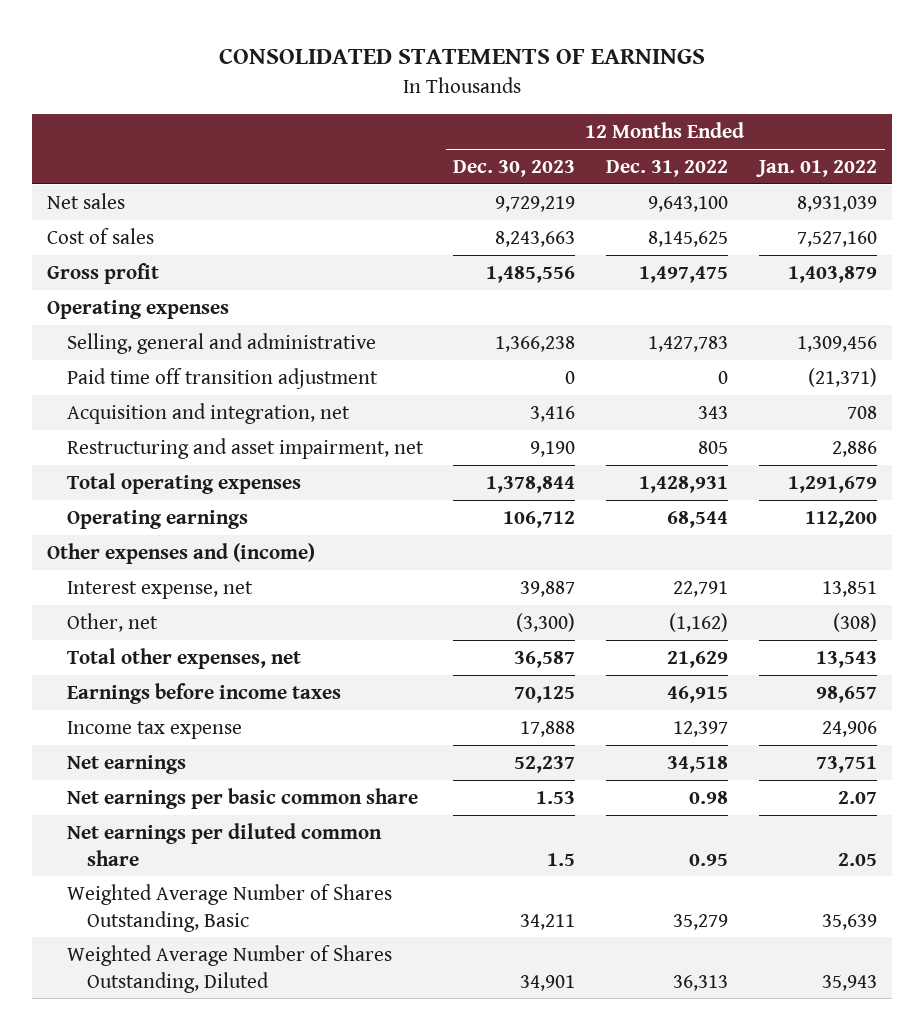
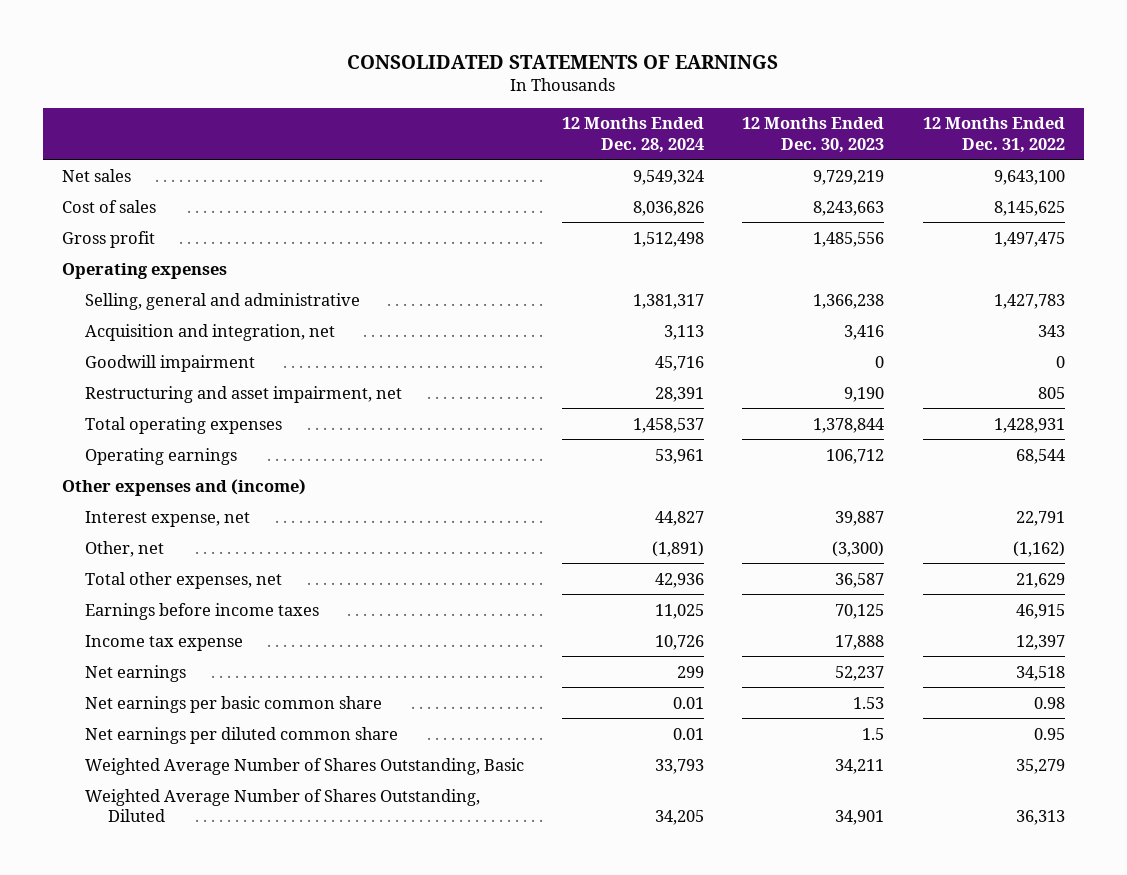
[755,159,877,177] Jan. 01, 2022 -> none
none -> [562,117,705,153] 12 Months Ended Dec. 28, 2024
[66,367,378,389] Paid time off transition adjustment -> none
none -> [85,354,256,372] Goodwill impairment

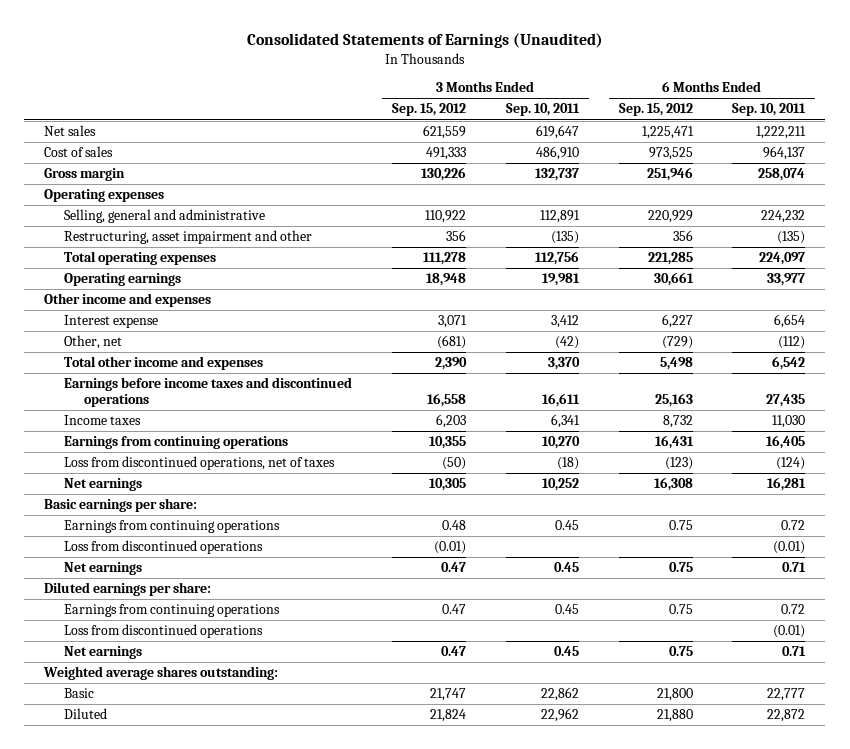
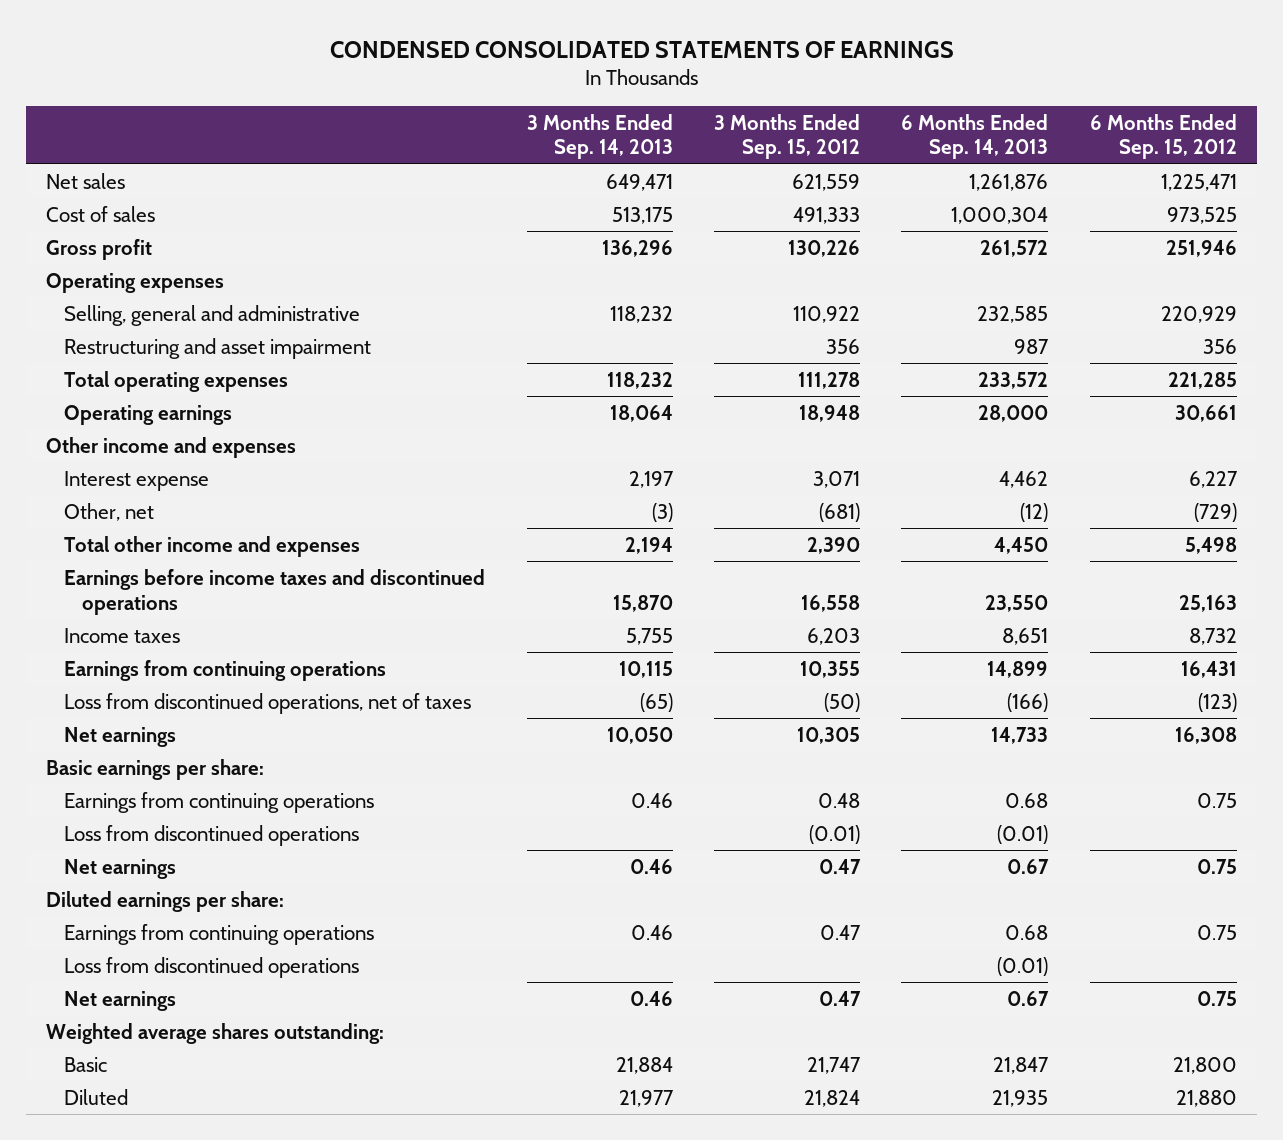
[246,33,603,49] Consolidated Statements of Earnings (Unaudited) -> [329,40,954,58] CONDENSED CONSOLIDATED STATEMENTS OF EARNINGS
[505,103,580,117] Sep. 10, 2011 -> none
[732,103,807,117] Sep. 10, 2011 -> none
none -> [526,113,673,160] 3 Months Ended Sep. 14, 2013
none -> [901,113,1049,160] 6 Months Ended Sep. 14, 2013
[44,168,126,182] Gross margin -> [46,238,153,260] Gross profit
[63,230,312,245] Restructuring, asset impairment and other -> [64,337,372,359] Restructuring and asset impairment

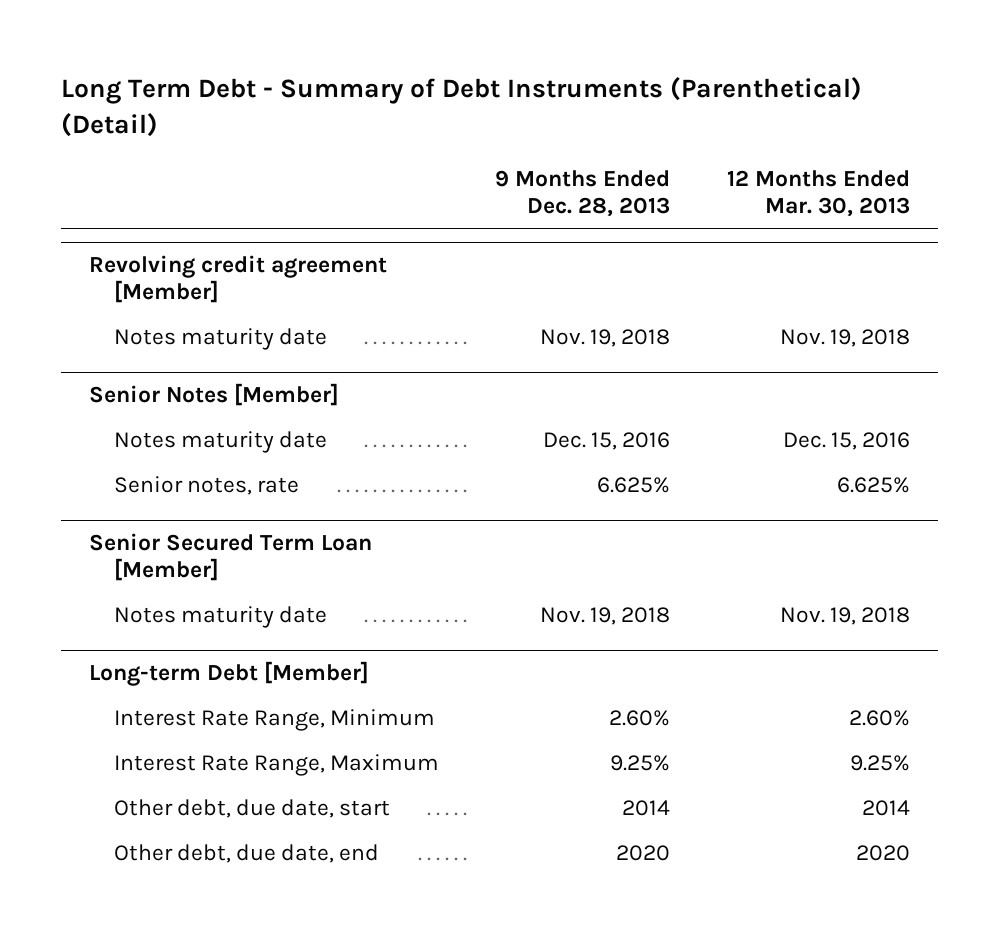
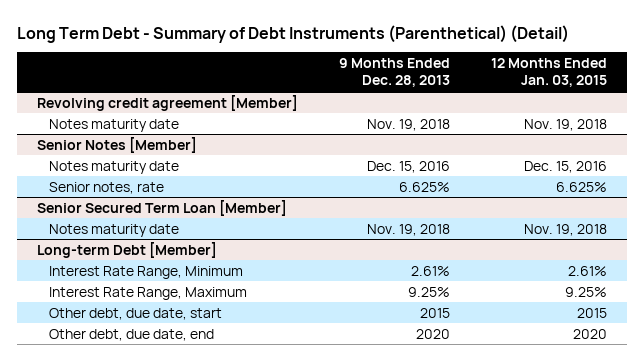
[726,170,910,218] 12 Months Ended Mar. 30, 2013 -> none
none -> [490,58,607,88] 12 Months Ended Jan. 03, 2015
[609,709,671,726] 2.60% -> [410,265,450,276] 2.61%
[622,799,671,816] 2014 -> [419,307,450,318] 2015

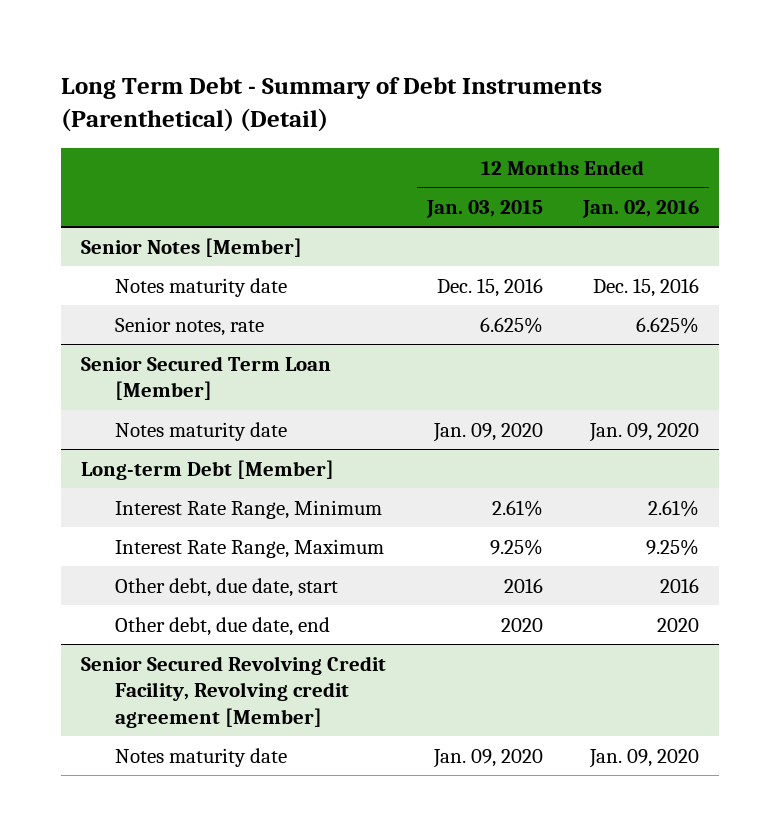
[338,58,450,88] 9 Months Ended Dec. 28, 2013 -> none
none -> [581,199,699,218] Jan. 02, 2016
[37,94,299,111] Revolving credit agreement [Member] -> none
[48,118,179,132] Notes maturity date -> none
[523,223,607,236] Nov. 19, 2018 -> [432,422,543,442] Jan. 09, 2020
[576,307,607,318] 2015 -> [503,577,543,593] 2016
none -> [81,655,387,728] Senior Secured Revolving Credit Facility, Revolving credit agreement [Member]
none -> [114,747,287,767] Notes maturity date

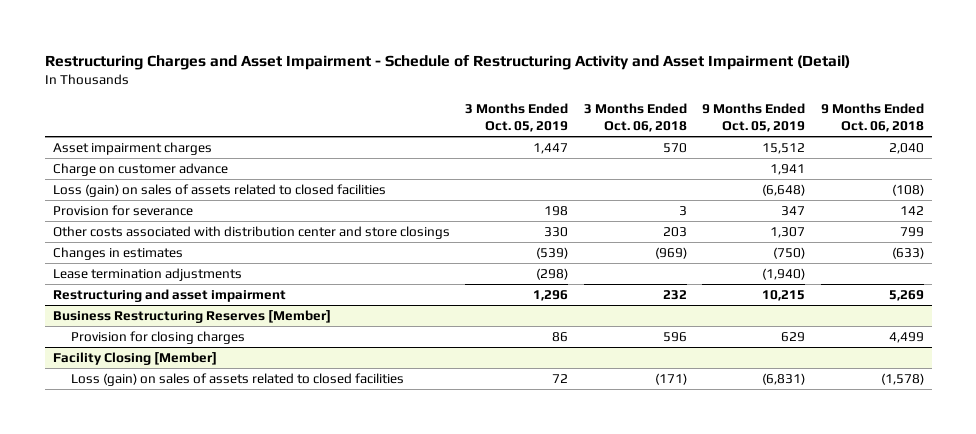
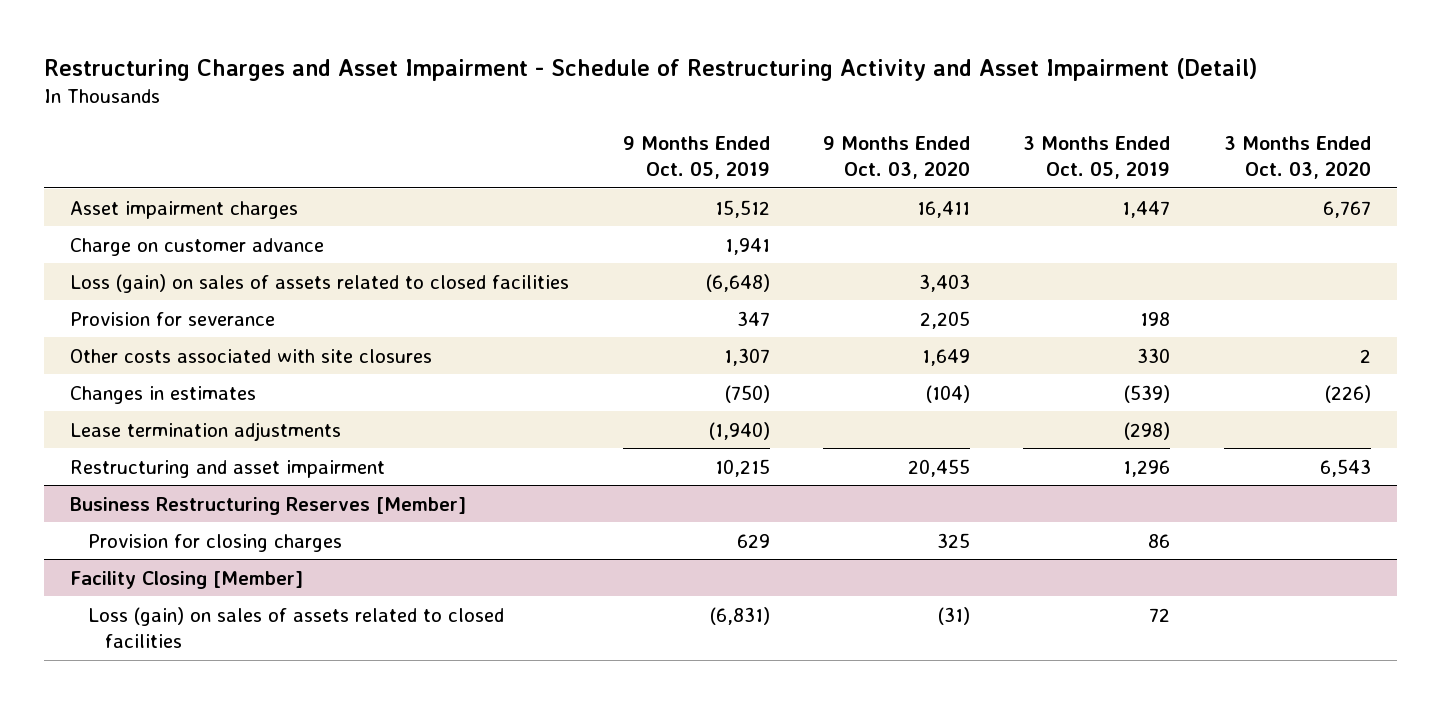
[583,102,687,133] 3 Months Ended Oct. 06, 2018 -> none
[820,102,924,133] 9 Months Ended Oct. 06, 2018 -> none
none -> [822,135,970,179] 9 Months Ended Oct. 03, 2020
none -> [1223,135,1371,179] 3 Months Ended Oct. 03, 2020
[52,226,450,240] Other costs associated with distribution center and store closings -> [70,348,433,363] Other costs associated with site closures

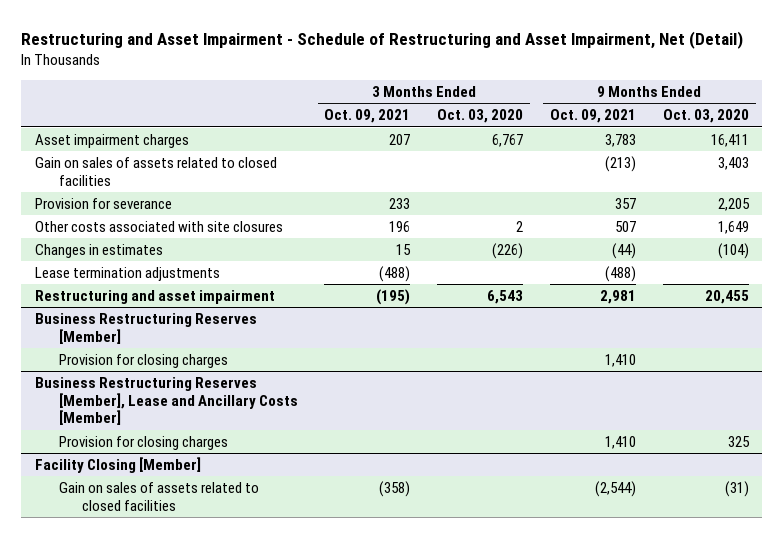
[43,57,1257,81] Restructuring Charges and Asset Impairment - Schedule of Restructuring Activity and Asset Impairment (Detail) -> [21,30,744,49] Restructuring and Asset Impairment - Schedule of Restructuring and Asset Impairment, Net (Detail)
[622,135,770,179] 9 Months Ended Oct. 05, 2019 -> none
[1023,135,1171,179] 3 Months Ended Oct. 05, 2019 -> none
none -> [324,109,411,124] Oct. 09, 2021
none -> [550,109,637,124] Oct. 09, 2021
[70,237,325,256] Charge on customer advance -> none
[70,273,570,293] Loss (gain) on sales of assets related to closed facilities -> [34,156,277,186] Gain on sales of assets related to closed facilities
none -> [58,353,228,368] Provision for closing charges
none -> [34,376,298,426] Business Restructuring Reserves [Member], Lease and Ancillary Costs [Member]
[87,606,504,649] Loss (gain) on sales of assets related to closed facilities -> [58,481,259,511] Gain on sales of assets related to closed facilities

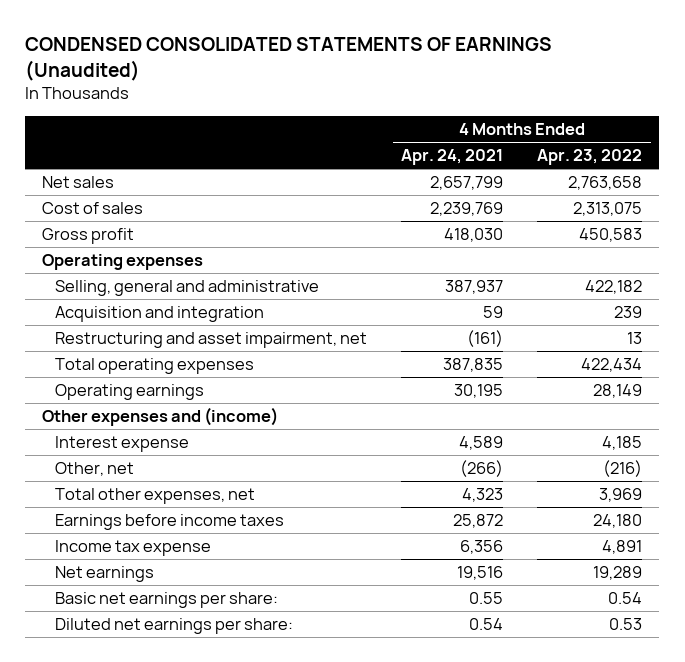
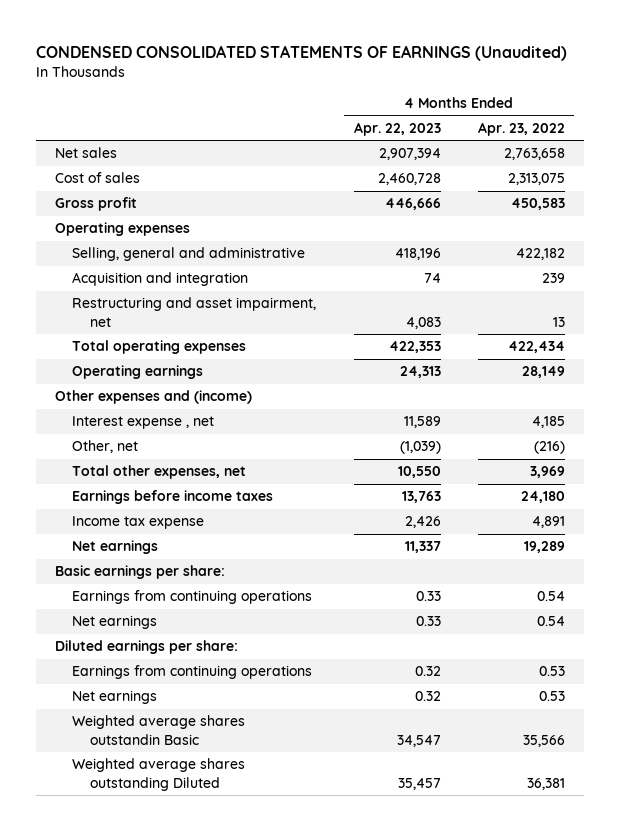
[401,149,504,166] Apr. 24, 2021 -> none
none -> [353,122,441,137] Apr. 22, 2023
[55,436,190,453] Interest expense -> [72,416,215,430] Interest expense , net
none -> [54,565,225,580] Basic earnings per share:
none -> [72,590,313,605] Earnings from continuing operations
[55,592,279,609] Basic net earnings per share: -> [72,615,158,630] Net earnings
none -> [54,640,238,655] Diluted earnings per share:
none -> [72,665,313,680] Earnings from continuing operations
[55,618,294,635] Diluted net earnings per share: -> [72,690,158,705] Net earnings
none -> [72,715,246,745] Weighted average shares outstandin Basic
none -> [72,758,246,791] Weighted average shares outstanding Diluted

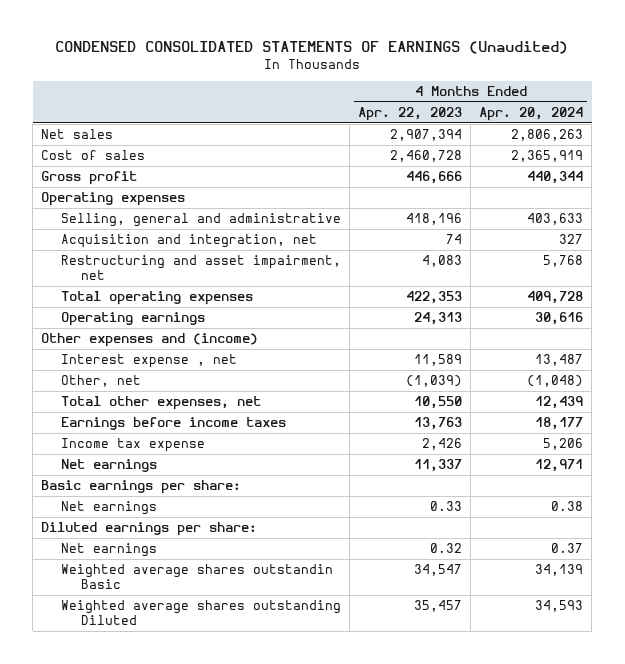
[477,122,565,137] Apr. 23, 2022 -> none
none -> [479,107,584,122] Apr. 20, 2024
[72,272,249,287] Acquisition and integration -> [61,234,318,249] Acquisition and integration, net
[72,590,313,605] Earnings from continuing operations -> none
[72,665,313,680] Earnings from continuing operations -> none

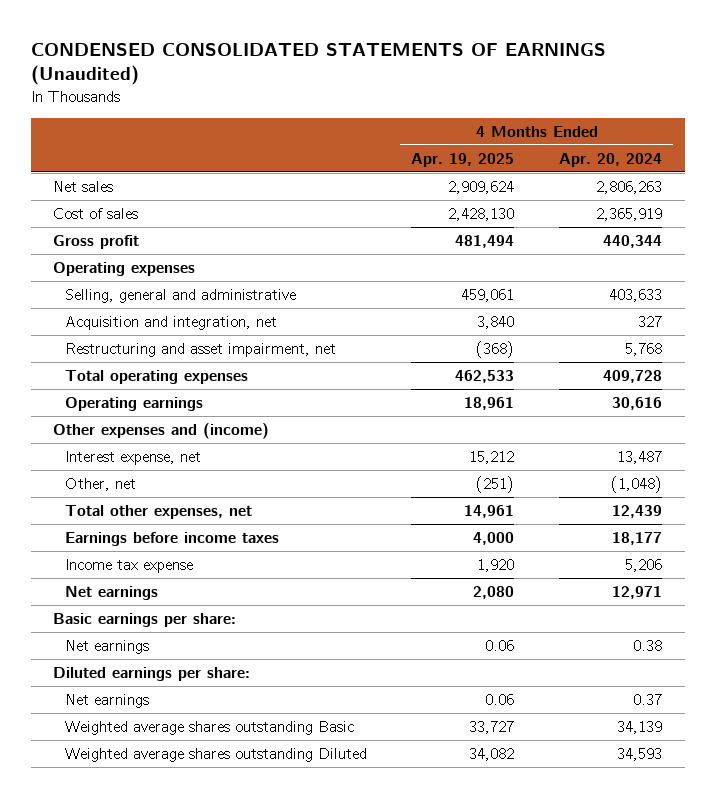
[358,107,463,122] Apr. 22, 2023 -> none
none -> [411,152,515,167] Apr. 19, 2025
[61,354,238,369] Interest expense , net -> [64,450,201,465] Interest expense, net
[61,564,334,590] Weighted average shares outstandin Basic -> [64,720,354,735] Weighted average shares outstanding Basic

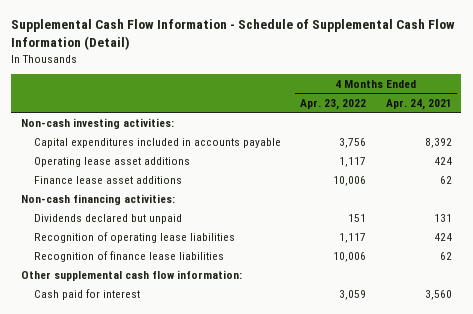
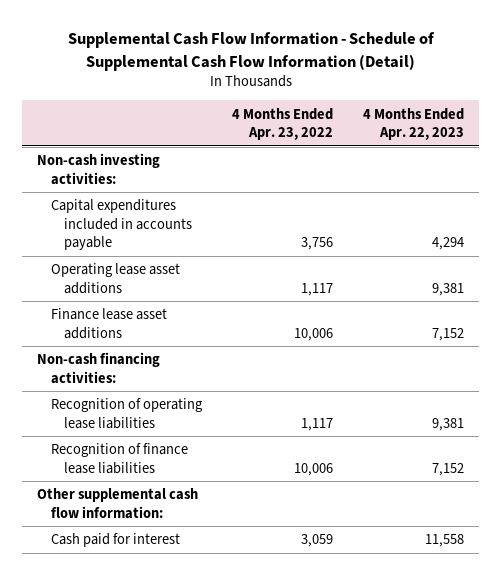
[385,98,452,110] Apr. 24, 2021 -> none
none -> [363,107,465,141] 4 Months Ended Apr. 22, 2023
[33,213,182,224] Dividends declared but unpaid -> none

